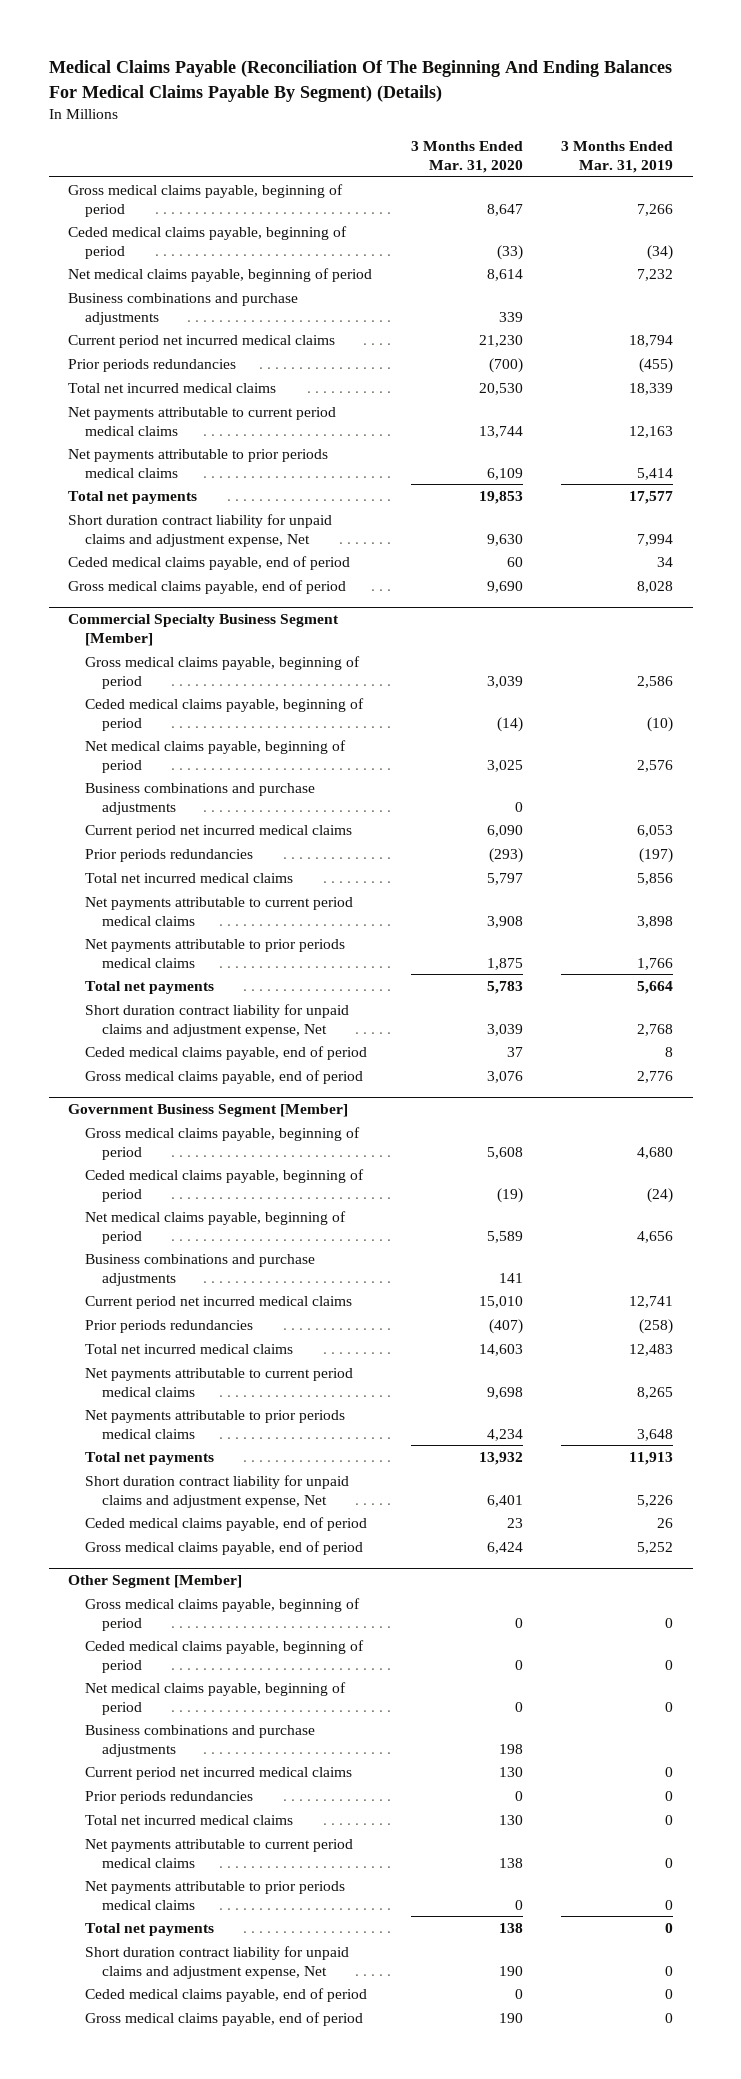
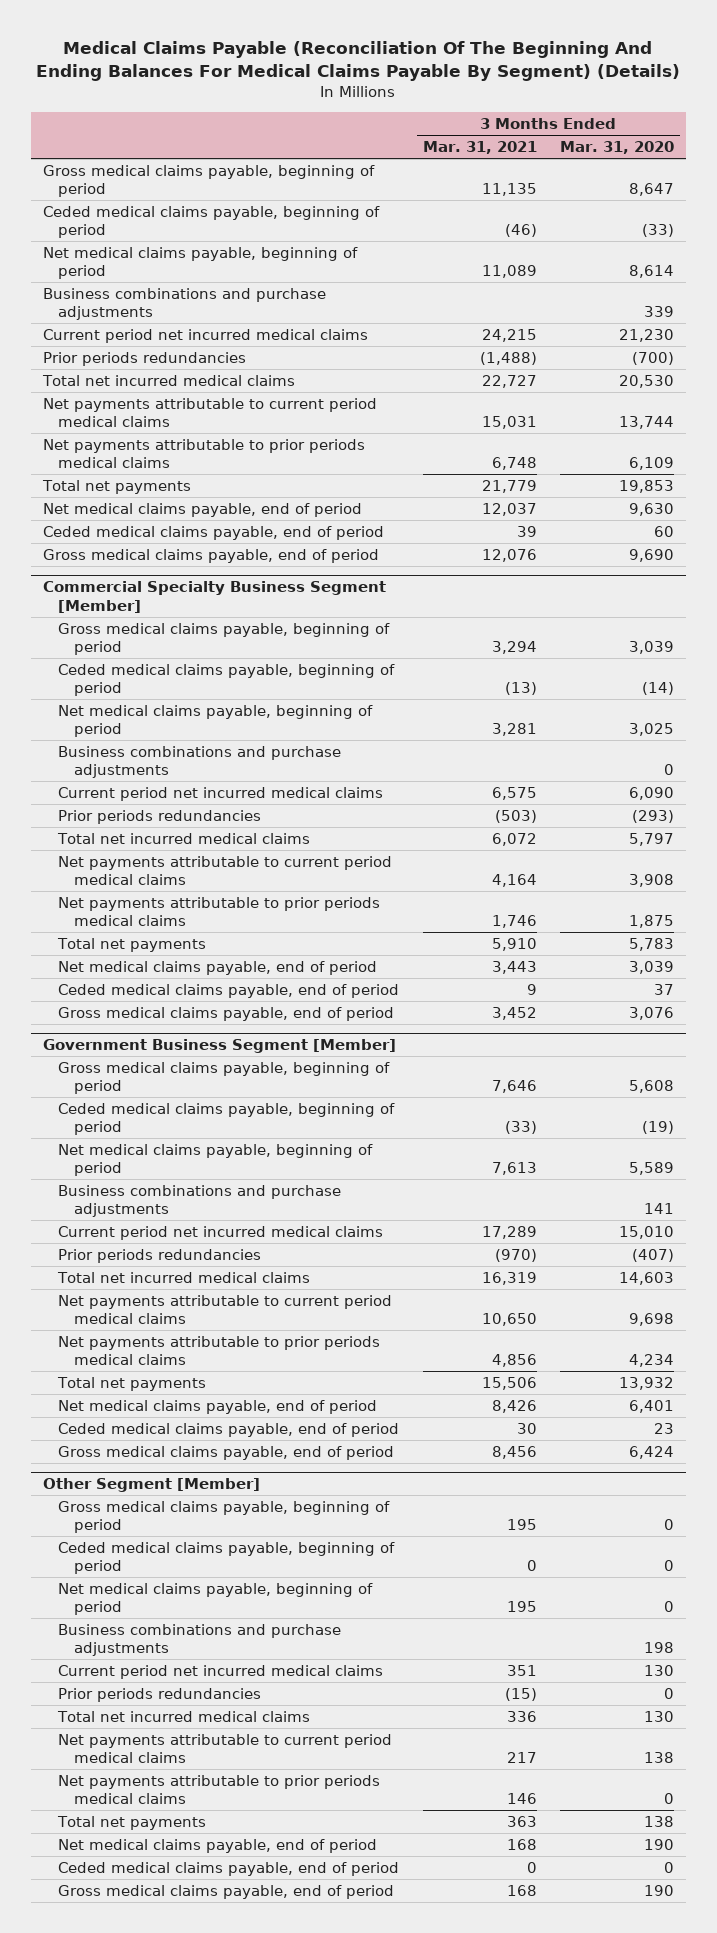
[561,141,674,174] 3 Months Ended Mar. 31, 2019 -> none
none -> [422,141,537,155] Mar. 31, 2021
[68,513,333,547] Short duration contract liability for unpaid claims and adjustment expense, Net -> [42,502,362,517] Net medical claims payable, end of period
[84,1003,349,1037] Short duration contract liability for unpaid claims and adjustment expense, Net -> [58,960,378,975] Net medical claims payable, end of period
[84,1474,349,1508] Short duration contract liability for unpaid claims and adjustment expense, Net -> [58,1399,378,1414] Net medical claims payable, end of period
[84,1945,349,1979] Short duration contract liability for unpaid claims and adjustment expense, Net -> [58,1838,378,1853] Net medical claims payable, end of period

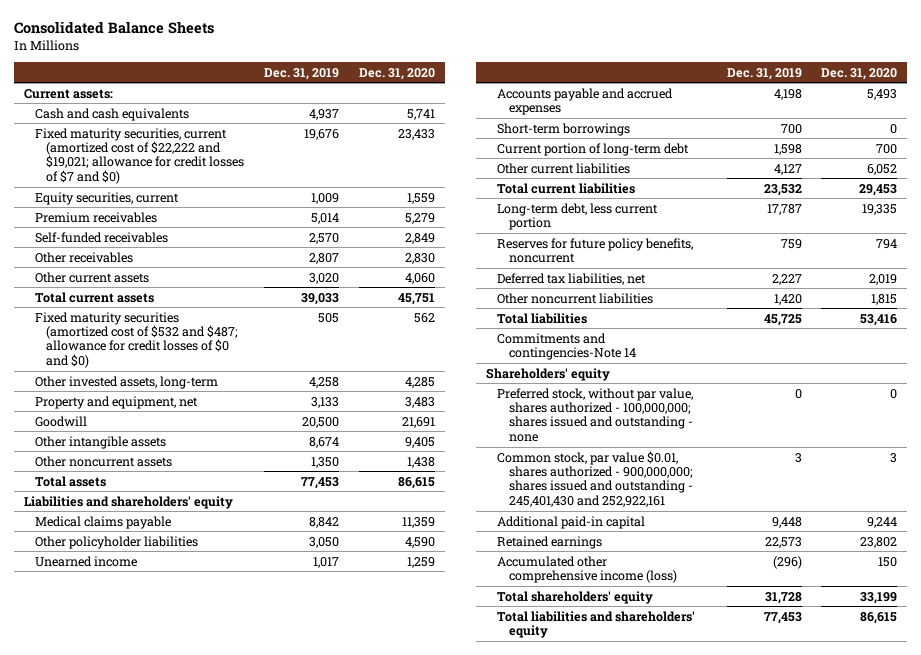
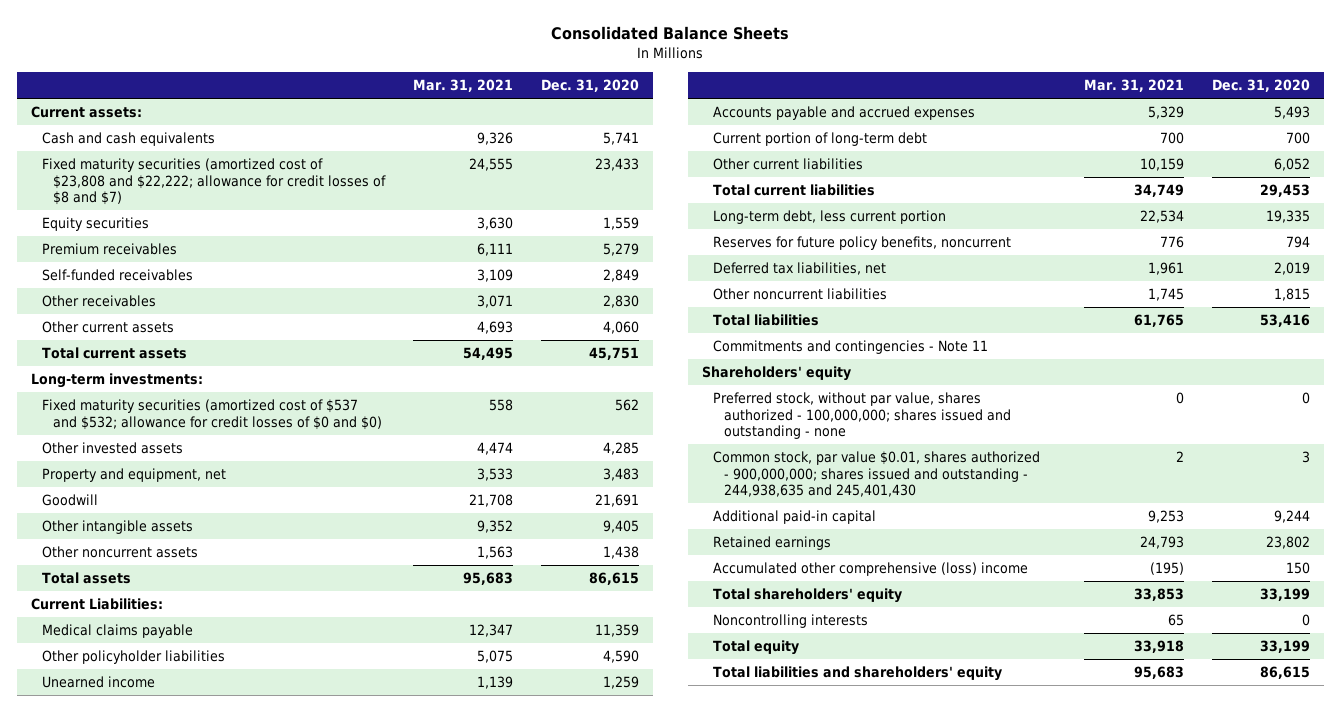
[264,67,340,80] Dec. 31, 2019 -> none
none -> [412,79,513,93] Mar. 31, 2021
[35,127,245,184] Fixed maturity securities, current (amortized cost of $22,222 and $19,021; allowance for credit losses of $7 and $0) -> [41,158,386,206] Fixed maturity securities (amortized cost of $23,808 and $22,222; allowance for credit losses of $8 and $7)
[35,191,180,205] Equity securities, current -> [41,217,149,232] Equity securities
none -> [30,373,203,389] Long-term investments:
[35,311,239,368] Fixed maturity securities (amortized cost of $532 and $487; allowance for credit losses of $0 and $0) -> [41,399,382,430] Fixed maturity securities (amortized cost of $537 and $532; allowance for credit losses of $0 and $0)
[35,375,219,389] Other invested assets, long-term -> [41,442,183,455] Other invested assets
[23,495,233,509] Liabilities and shareholders' equity -> none
none -> [30,598,163,611] Current Liabilities:
[497,122,631,136] Short-term borrowings -> none
[497,332,636,361] Commitments and contingencies-Note 14 -> [712,340,988,355] Commitments and contingencies - Note 11
[497,450,693,507] Common stock, par value $0.01, shares authorized - 900,000,000; shares issued and outstanding - 245,401,430 and 252,922,161 -> [712,451,1040,498] Common stock, par value $0.01, shares authorized - 900,000,000; shares issued and outstanding - 244,938,635 and 245,401,430
[497,555,677,584] Accumulated other comprehensive income (loss) -> [712,562,1028,577] Accumulated other comprehensive (loss) income
none -> [712,614,868,629] Noncontrolling interests
none -> [712,640,799,656] Total equity

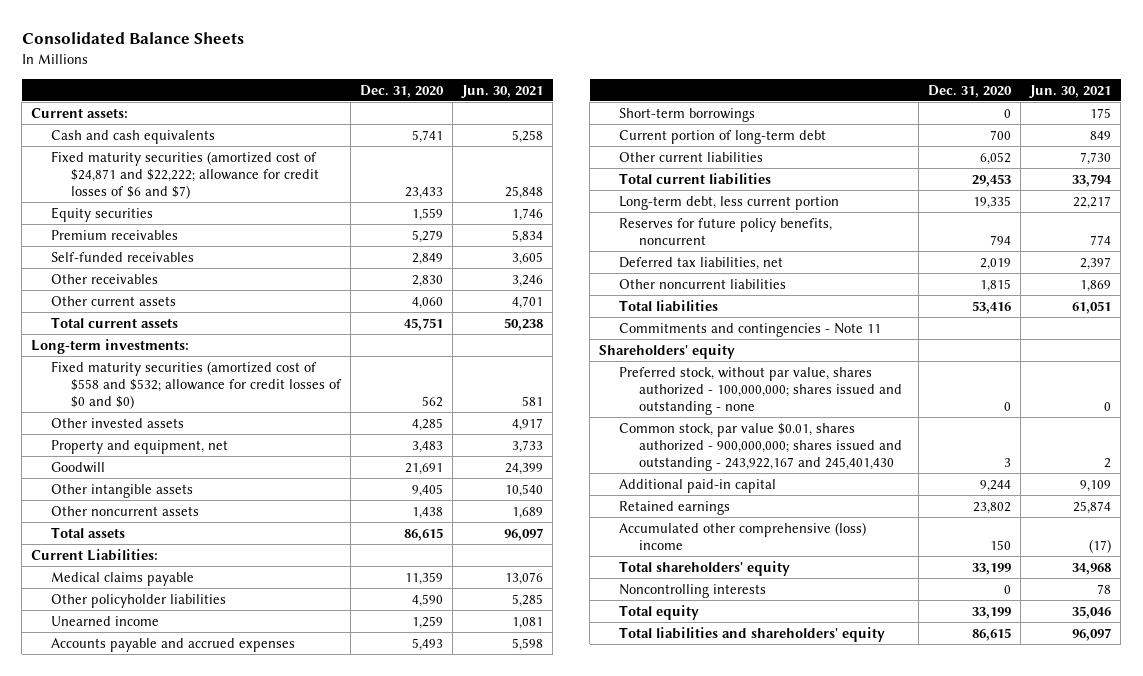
[412,79,513,93] Mar. 31, 2021 -> none
none -> [461,84,544,98] Jun. 30, 2021
[41,158,386,206] Fixed maturity securities (amortized cost of $23,808 and $22,222; allowance for credit losses of $8 and $7) -> [51,150,320,199] Fixed maturity securities (amortized cost of $24,871 and $22,222; allowance for credit losses of $6 and $7)
[41,399,382,430] Fixed maturity securities (amortized cost of $537 and $532; allowance for credit losses of $0 and $0) -> [51,360,343,409] Fixed maturity securities (amortized cost of $558 and $532; allowance for credit losses of $0 and $0)
none -> [619,107,756,122] Short-term borrowings
[712,451,1040,498] Common stock, par value $0.01, shares authorized - 900,000,000; shares issued and outstanding - 244,938,635 and 245,401,430 -> [619,422,903,471] Common stock, par value $0.01, shares authorized - 900,000,000; shares issued and outstanding - 243,922,167 and 245,401,430

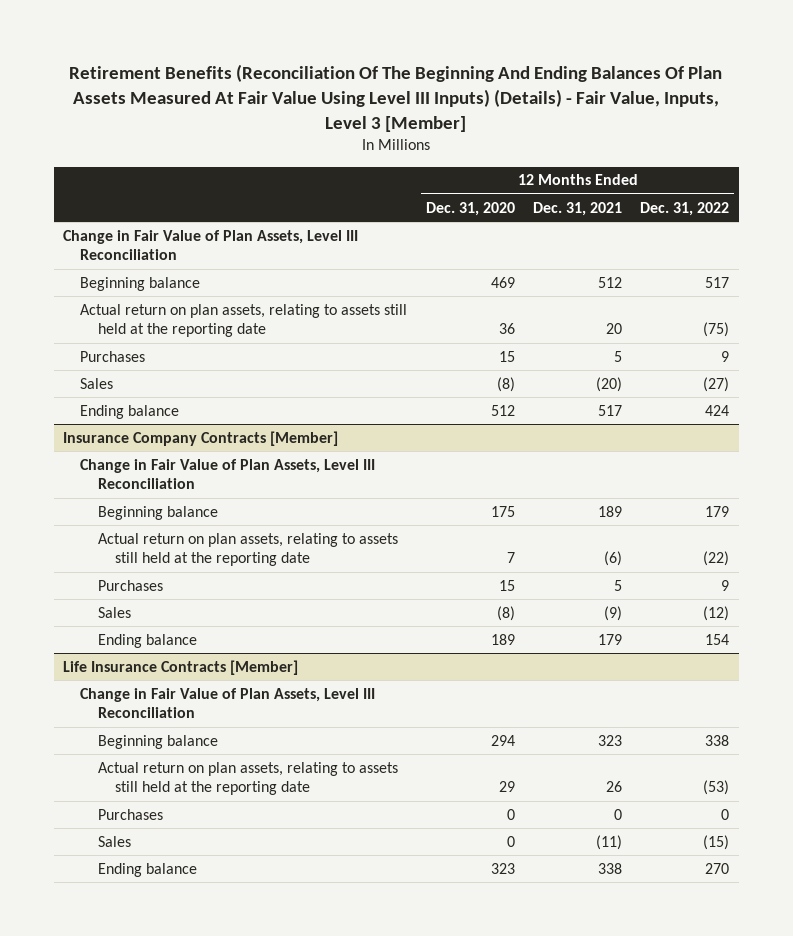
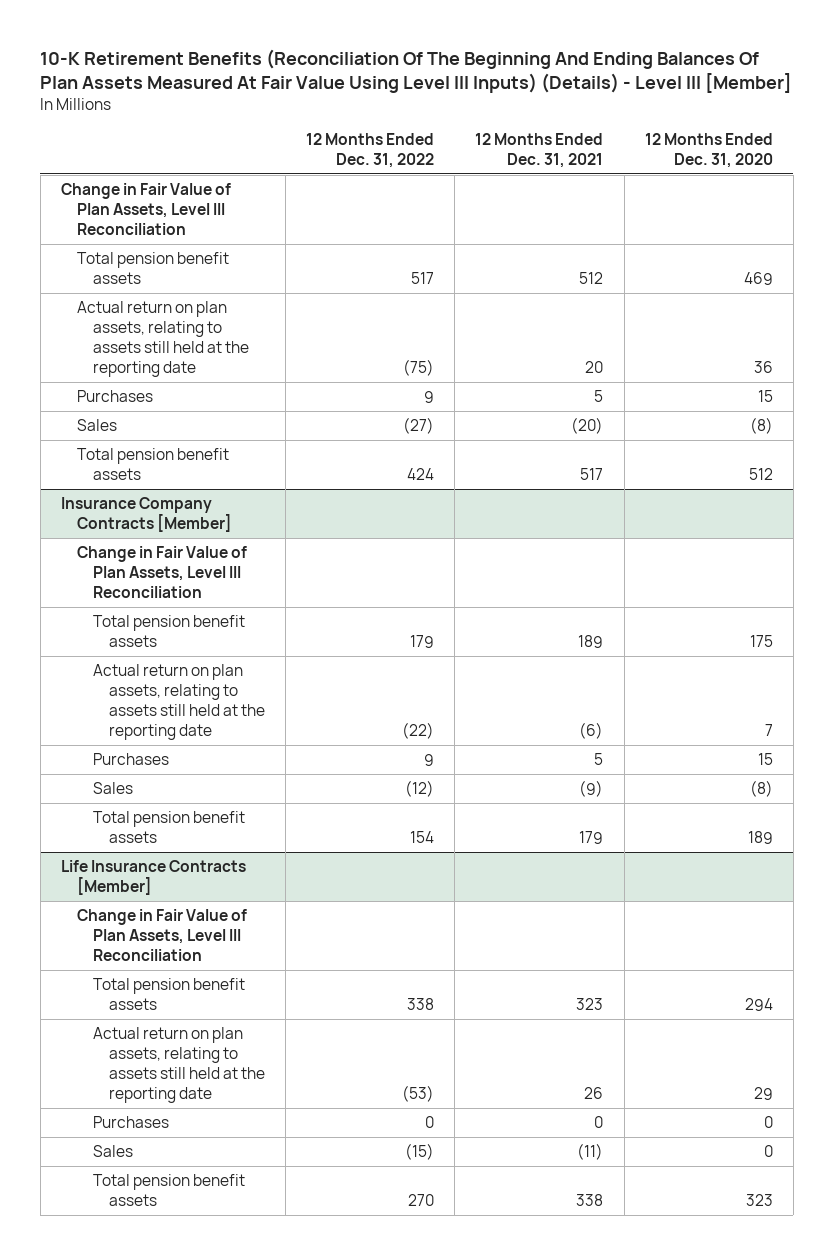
[69,63,723,132] Retirement Benefits (Reconciliation Of The Beginning And Ending Balances Of Plan Assets Measured At Fair Value Using Level III Inputs) (Details) - Fair Value, Inputs, Level 3 [Member] -> [40,48,793,93] 10-K Retirement Benefits (Reconciliation Of The Beginning And Ending Balances Of Plan Assets Measured At Fair Value Using Level III Inputs) (Details) - Level III [Member]
[80,276,201,291] Beginning balance -> [77,252,230,285] Total pension benefit assets
[80,404,180,419] Ending balance -> [77,448,230,481] Total pension benefit assets
[97,505,218,520] Beginning balance -> [93,615,246,648] Total pension benefit assets
[97,633,197,648] Ending balance -> [93,811,246,844] Total pension benefit assets
[97,734,218,749] Beginning balance -> [93,978,246,1011] Total pension benefit assets
[97,862,197,877] Ending balance -> [93,1174,246,1207] Total pension benefit assets

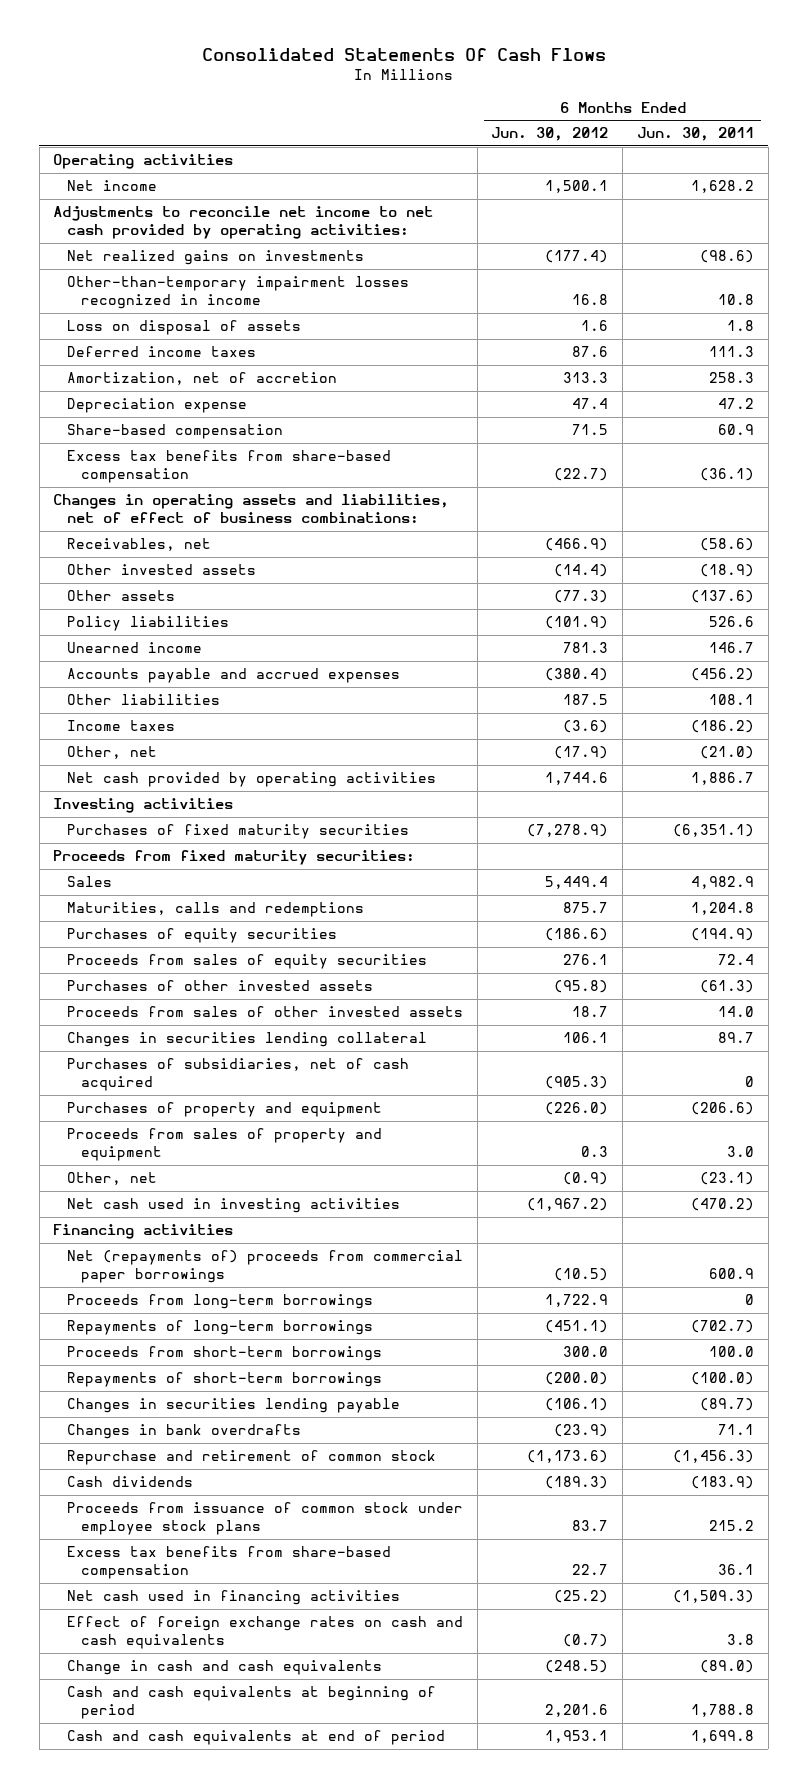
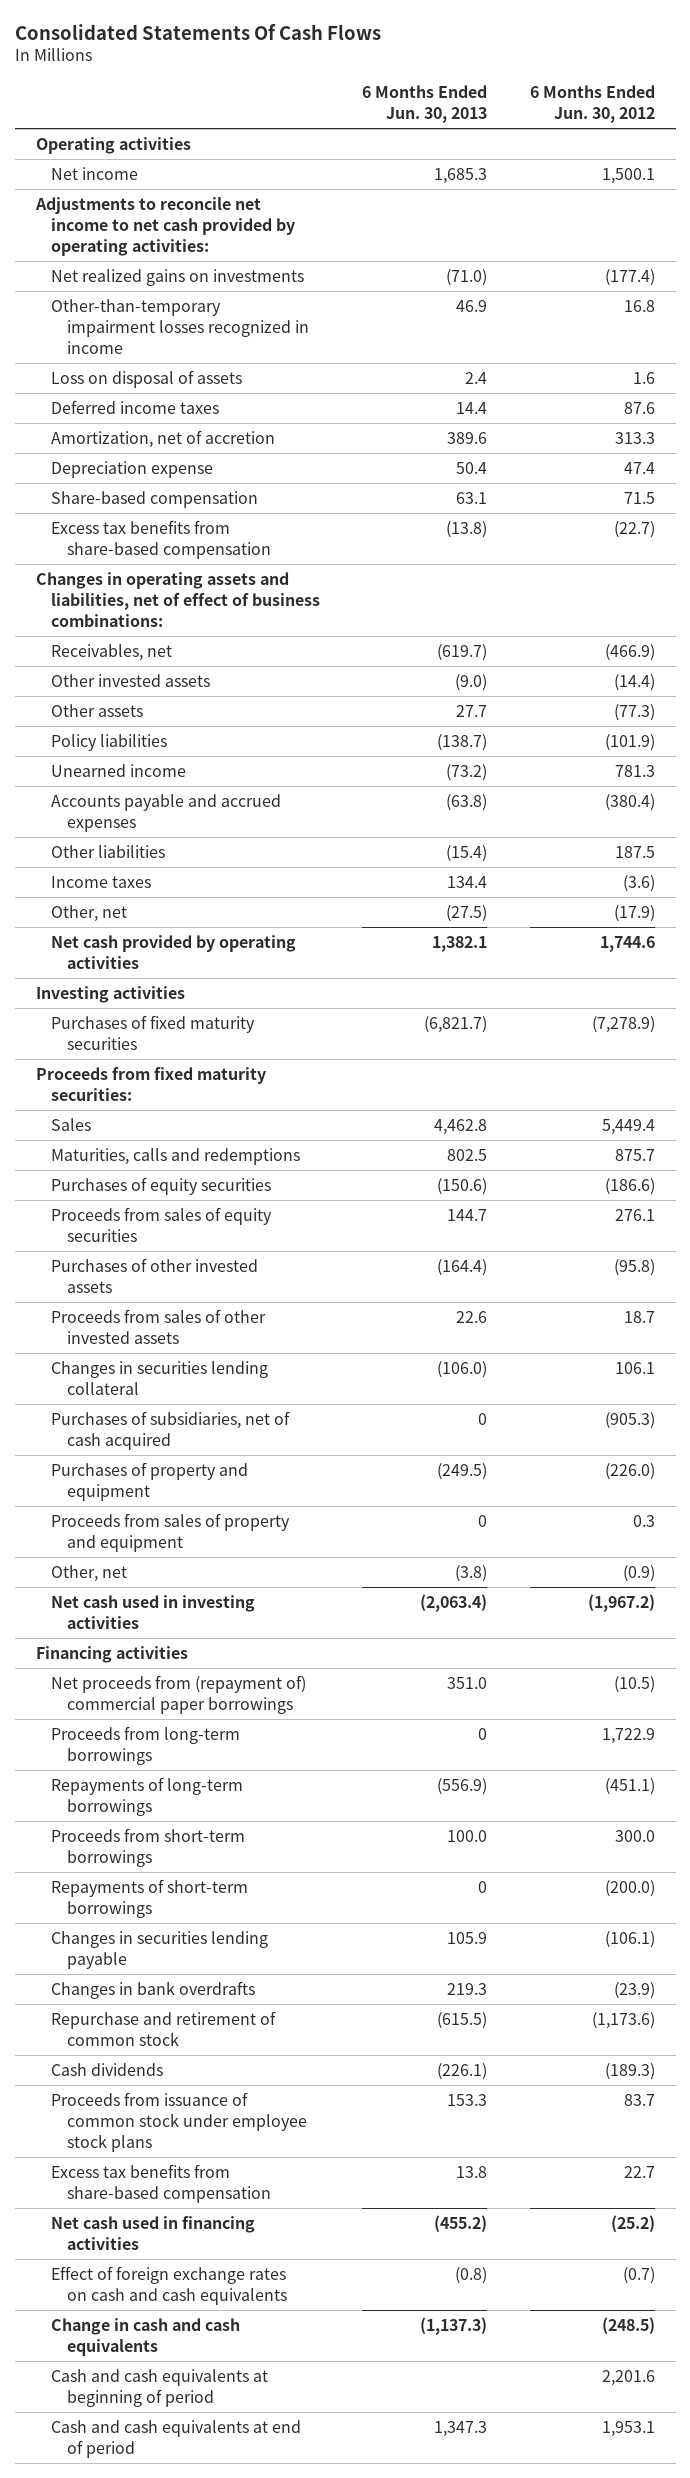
[636,127,754,142] Jun. 30, 2011 -> none
none -> [362,85,488,124] 6 Months Ended Jun. 30, 2013
[66,1250,463,1284] Net (repayments of) proceeds from commercial paper borrowings -> [51,1674,307,1714] Net proceeds from (repayment of) commercial paper borrowings

